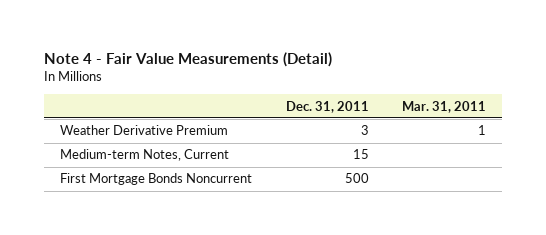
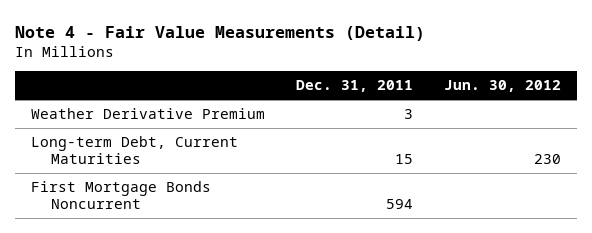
[401,100,486,113] Mar. 31, 2011 -> none
none -> [444,80,562,93] Jun. 30, 2012
[60,149,230,162] Medium-term Notes, Current -> none
none -> [30,136,238,164] Long-term Debt, Current Maturities
[344,173,369,184] 500 -> [385,198,413,209] 594

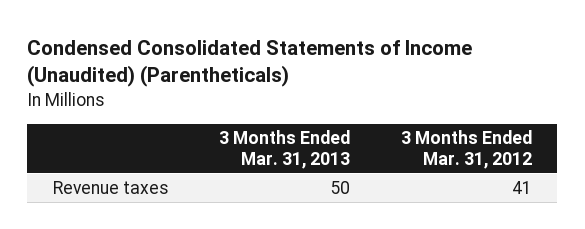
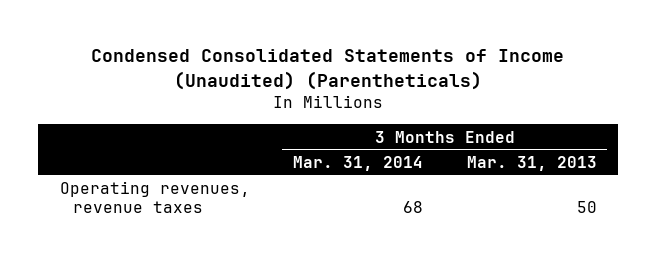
[401,130,533,170] 3 Months Ended Mar. 31, 2012 -> none
none -> [293,155,424,171] Mar. 31, 2014
[52,181,169,195] Revenue taxes -> [59,181,250,214] Operating revenues, revenue taxes

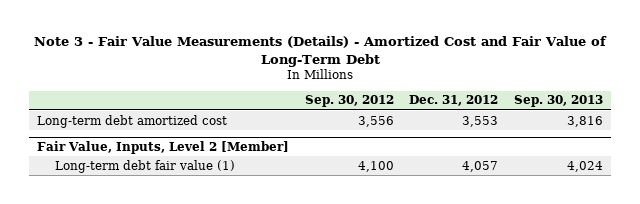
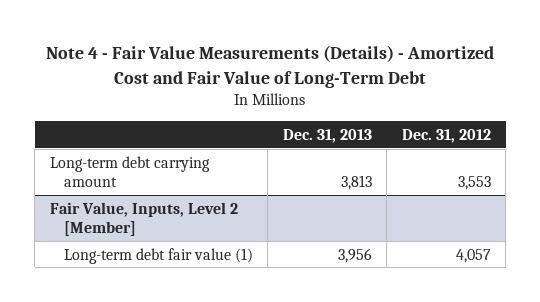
[33,36,607,67] Note 3 - Fair Value Measurements (Details) - Amortized Cost and Fair Value of Long-Term Debt -> [46,45,495,88] Note 4 - Fair Value Measurements (Details) - Amortized Cost and Fair Value of Long-Term Debt
[304,95,394,108] Sep. 30, 2012 -> none
[514,95,604,108] Sep. 30, 2013 -> none
none -> [282,128,372,143] Dec. 31, 2013
[36,114,227,128] Long-term debt amortized cost -> [49,155,210,187] Long-term debt carrying amount

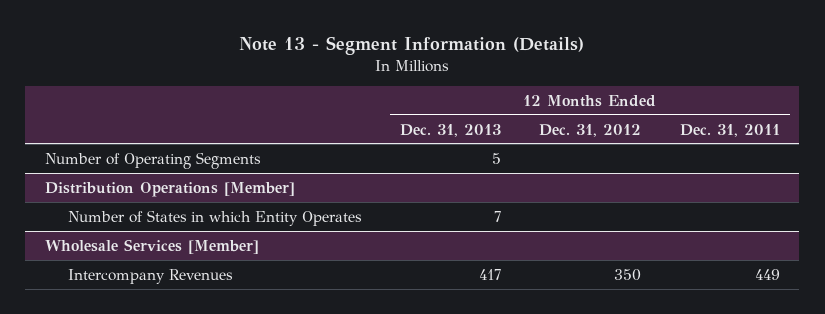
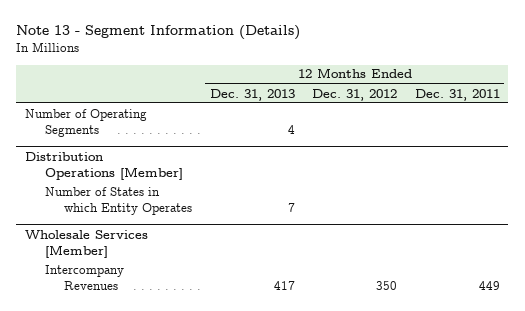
[491,152,501,164] 5 -> [287,124,295,134] 4

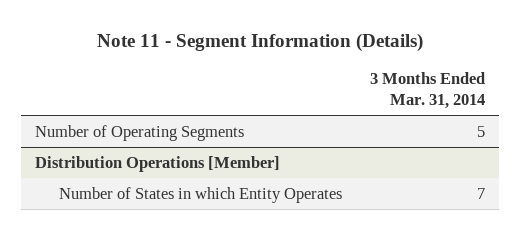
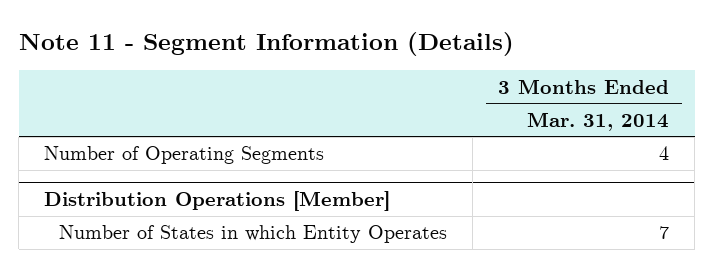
[476,125,485,137] 5 -> [659,146,670,161] 4

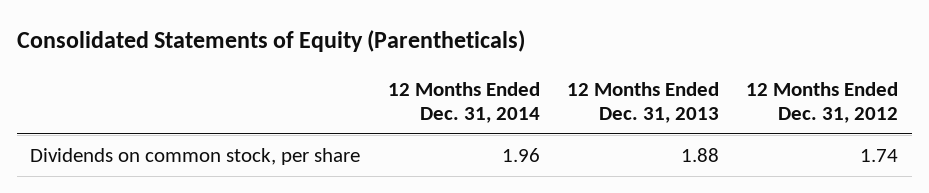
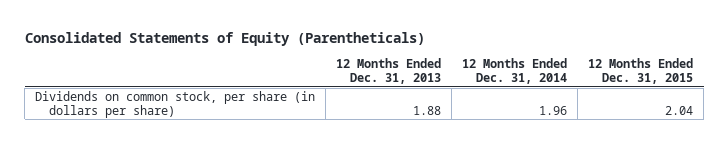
[746,81,899,124] 12 Months Ended Dec. 31, 2012 -> none
none -> [588,58,694,85] 12 Months Ended Dec. 31, 2015
[30,147,361,165] Dividends on common stock, per share -> [35,90,316,119] Dividends on common stock, per share (in dollars per share)

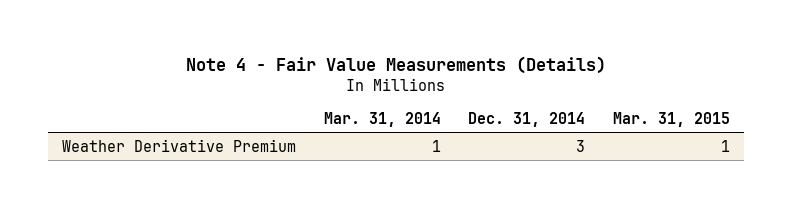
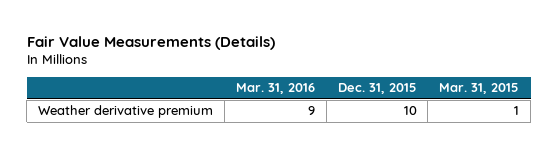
[186,56,607,75] Note 4 - Fair Value Measurements (Details) -> [26,35,275,50] Fair Value Measurements (Details)
[323,112,441,128] Mar. 31, 2014 -> none
[468,112,586,128] Dec. 31, 2014 -> none
none -> [235,83,315,95] Mar. 31, 2016
none -> [337,83,417,95] Dec. 31, 2015
[62,138,297,152] Weather Derivative Premium -> [38,105,214,119] Weather derivative premium

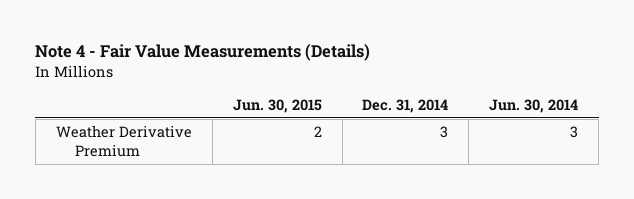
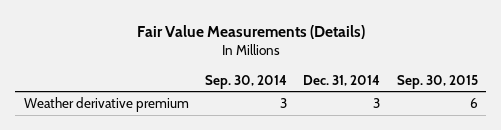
[35,44,371,62] Note 4 - Fair Value Measurements (Details) -> [136,24,365,39] Fair Value Measurements (Details)
[232,98,322,113] Jun. 30, 2015 -> none
[489,98,579,113] Jun. 30, 2014 -> none
none -> [204,74,287,89] Sep. 30, 2014
none -> [396,74,478,89] Sep. 30, 2015
[55,125,192,157] Weather Derivative Premium -> [23,97,189,113] Weather derivative premium

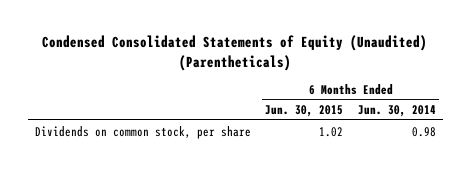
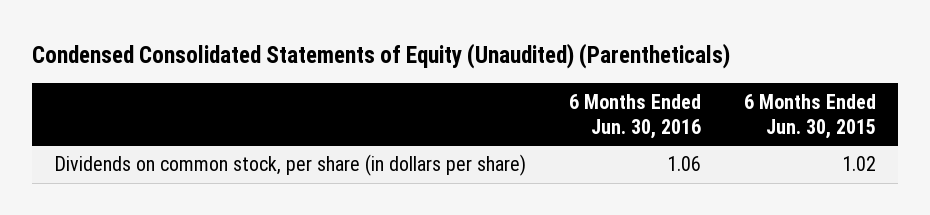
[357,104,436,117] Jun. 30, 2014 -> none
none -> [568,93,701,139] 6 Months Ended Jun. 30, 2016
[35,125,252,139] Dividends on common stock, per share -> [53,154,526,177] Dividends on common stock, per share (in dollars per share)

